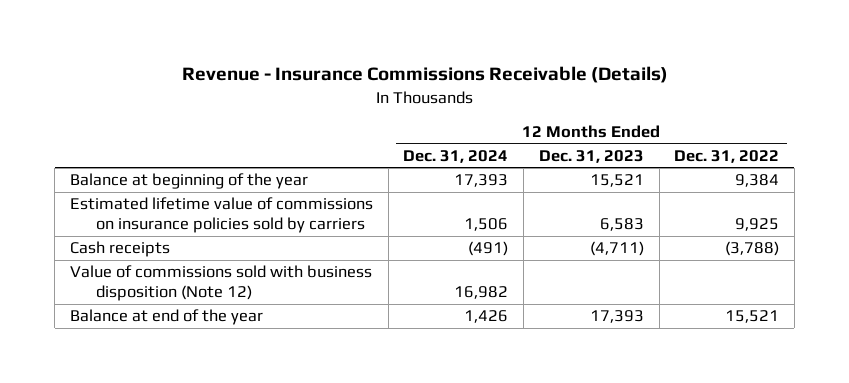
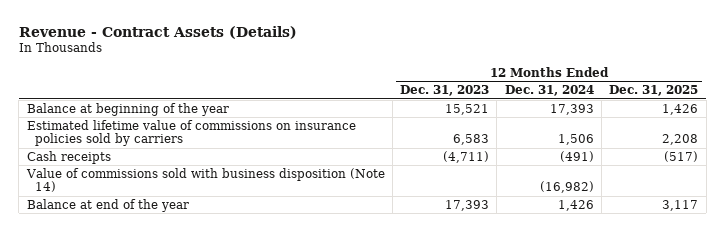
[181,66,668,84] Revenue - Insurance Commissions Receivable (Details) -> [18,25,297,39] Revenue - Contract Assets (Details)
[674,149,780,163] Dec. 31, 2022 -> none
none -> [609,85,699,97] Dec. 31, 2025
[70,265,373,302] Value of commissions sold with business disposition (Note 12) -> [25,167,385,193] Value of commissions sold with business disposition (Note 14)
[454,286,509,300] 16,982 -> [539,181,594,194] (16,982)

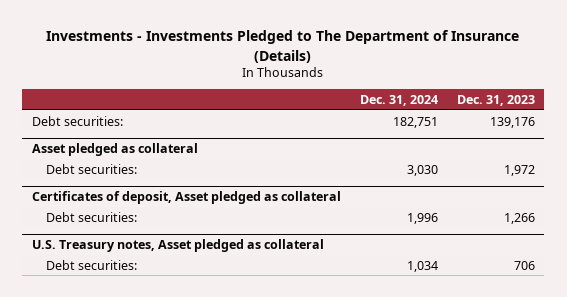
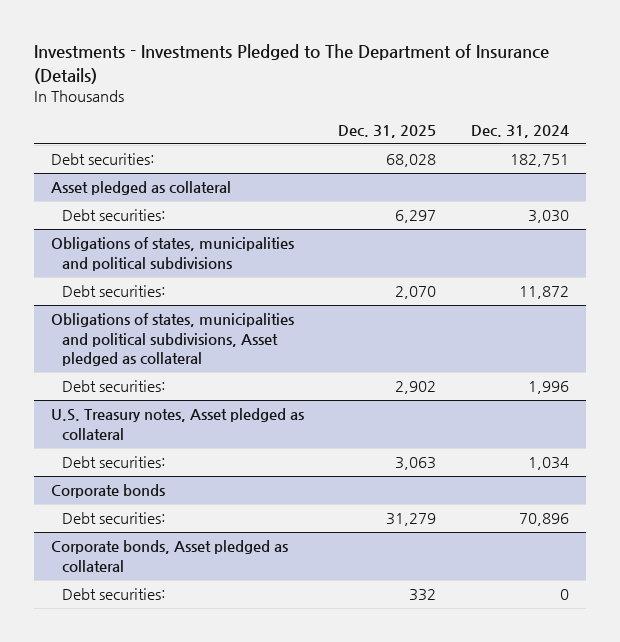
[456,94,535,106] Dec. 31, 2023 -> none
none -> [338,124,437,138] Dec. 31, 2025
[31,191,341,205] Certificates of deposit, Asset pledged as collateral -> none
none -> [51,237,295,271] Obligations of states, municipalities and political subdivisions
none -> [62,285,167,298] Debt securities:
none -> [51,313,295,367] Obligations of states, municipalities and political subdivisions, Asset pledged as collateral
none -> [51,484,166,499] Corporate bonds
none -> [62,512,167,525] Debt securities:
none -> [51,540,289,572] Corporate bonds, Asset pledged as collateral
none -> [62,588,167,601] Debt securities:

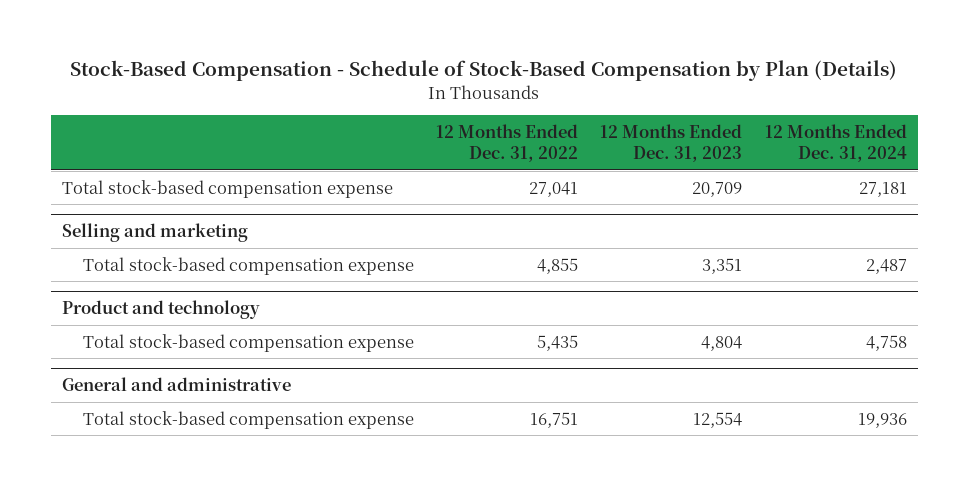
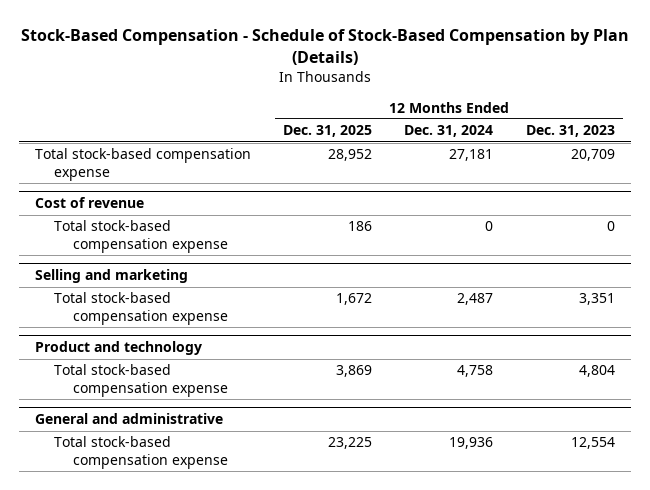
[436,123,579,162] 12 Months Ended Dec. 31, 2022 -> none
none -> [283,125,373,138] Dec. 31, 2025
none -> [35,197,145,209] Cost of revenue
none -> [54,220,228,254] Total stock-based compensation expense

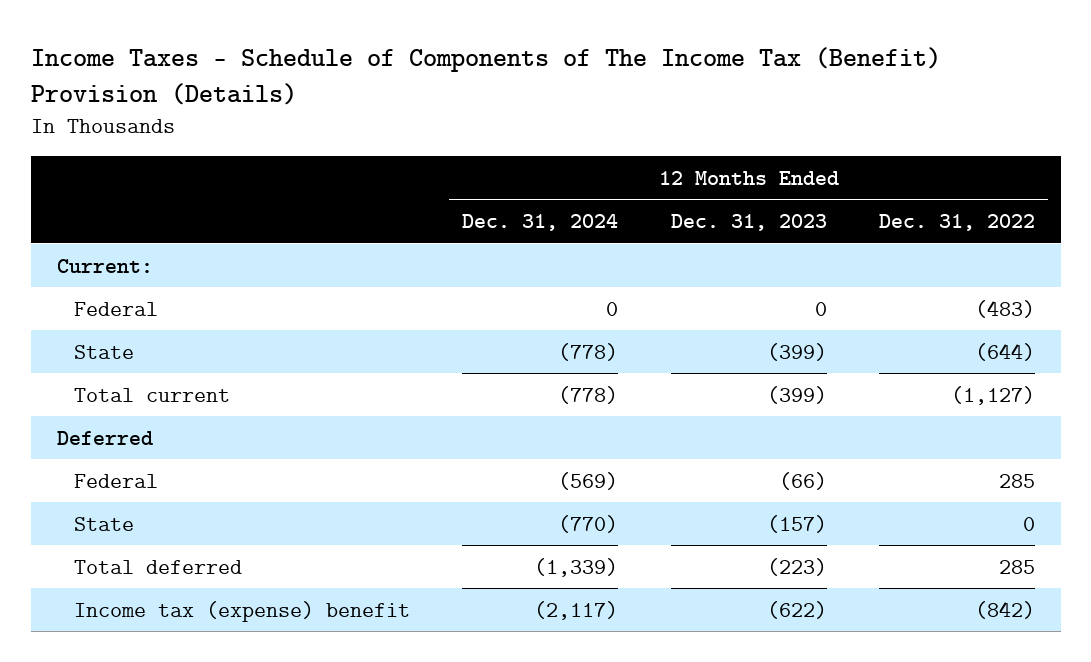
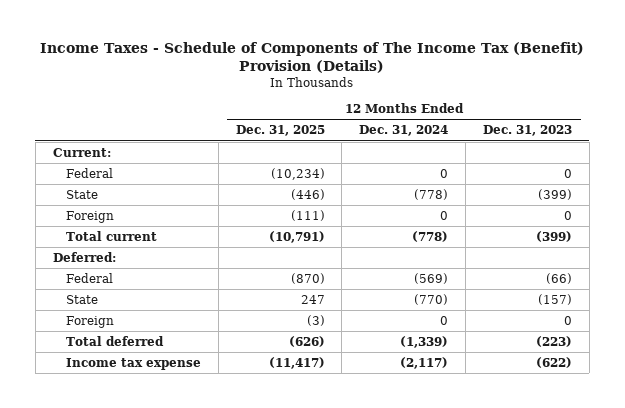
[878,214,1035,232] Dec. 31, 2022 -> none
none -> [235,125,325,137] Dec. 31, 2025
none -> [65,210,114,223] Foreign
[56,430,153,445] Deferred -> [52,251,116,262] Deferred:
none -> [65,315,114,328] Foreign
[74,600,411,622] Income tax (expense) benefit -> [65,357,201,370] Income tax expense

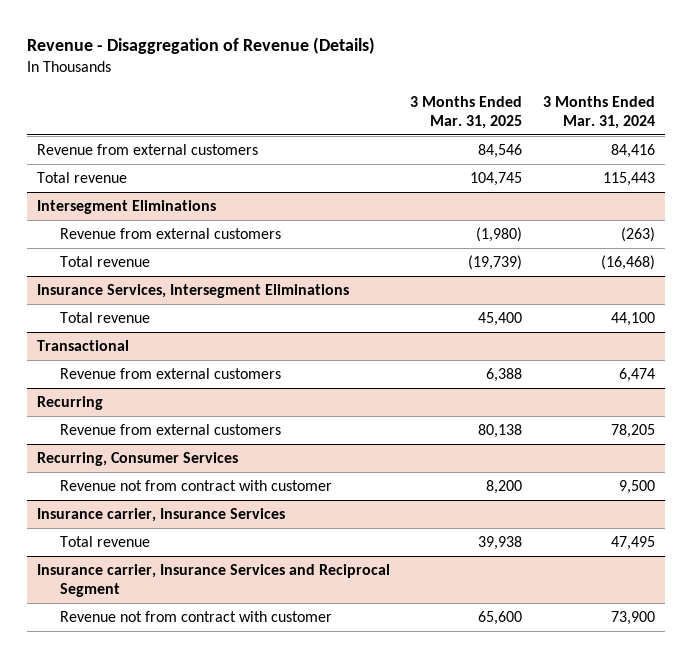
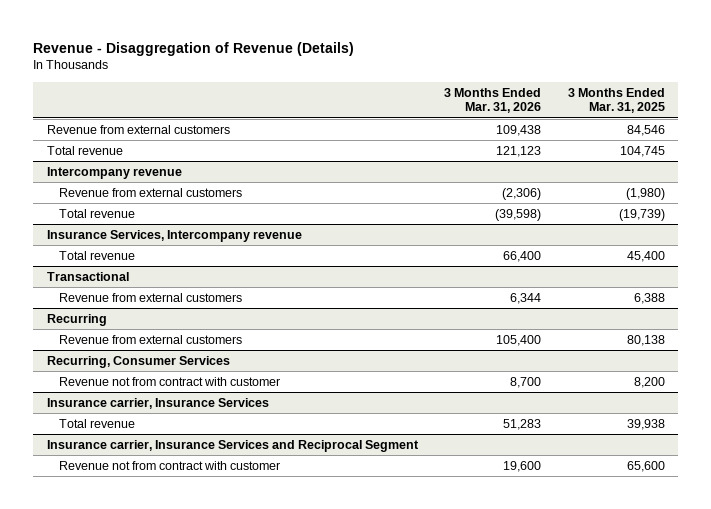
[542,96,655,130] 3 Months Ended Mar. 31, 2024 -> none
none -> [444,87,542,114] 3 Months Ended Mar. 31, 2026
[36,200,216,215] Intersegment Eliminations -> [46,167,182,180] Intercompany revenue
[36,284,349,299] Insurance Services, Intersegment Eliminations -> none
none -> [46,230,302,243] Insurance Services, Intercompany revenue

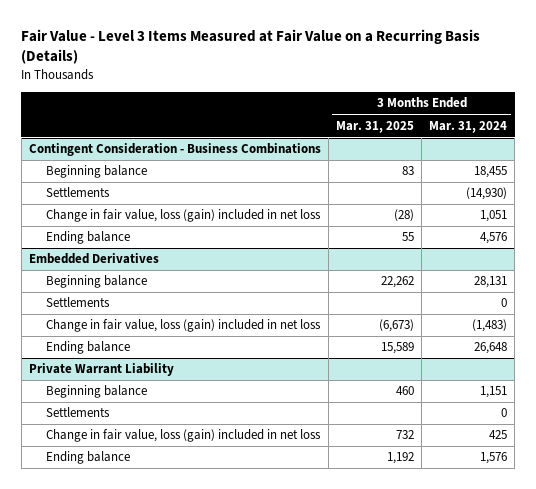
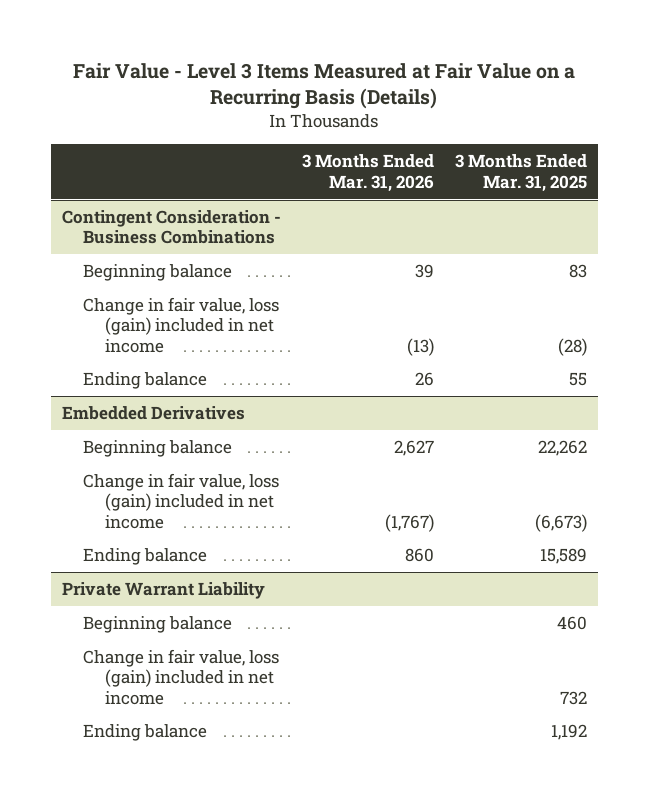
[429,120,508,133] Mar. 31, 2024 -> none
none -> [301,154,434,192] 3 Months Ended Mar. 31, 2026
[45,187,110,198] Settlements -> none
[45,209,321,223] Change in fair value, loss (gain) included in net loss -> [83,297,280,353] Change in fair value, loss (gain) included in net income
[45,297,110,308] Settlements -> none
[45,319,321,333] Change in fair value, loss (gain) included in net loss -> [83,473,280,529] Change in fair value, loss (gain) included in net income
[45,407,110,418] Settlements -> none
[45,429,321,443] Change in fair value, loss (gain) included in net loss -> [83,649,280,705] Change in fair value, loss (gain) included in net income

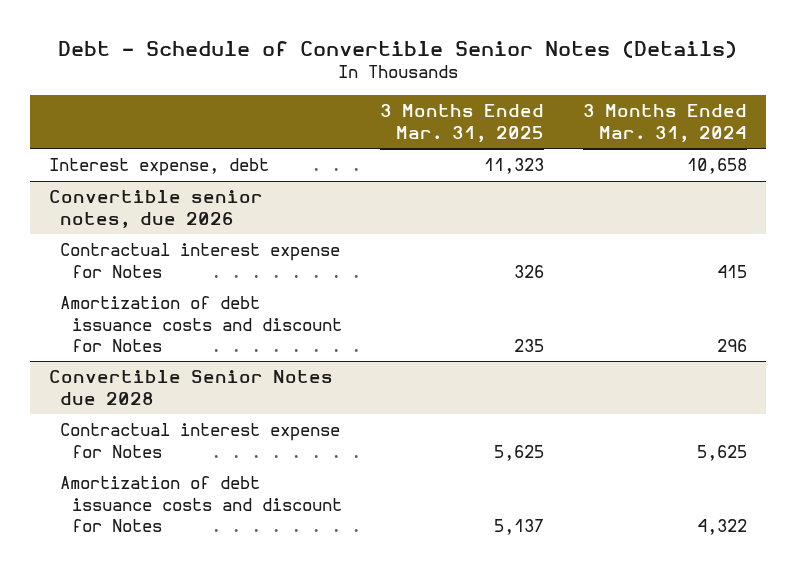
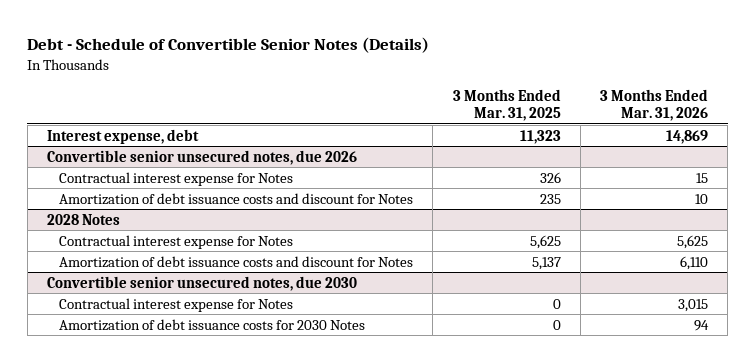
[582,104,747,142] 3 Months Ended Mar. 31, 2024 -> none
none -> [600,88,709,122] 3 Months Ended Mar. 31, 2026
[48,190,263,228] Convertible senior notes, due 2026 -> [46,149,357,165] Convertible senior unsecured notes, due 2026
[48,370,333,405] Convertible Senior Notes due 2028 -> [46,213,120,225] 2028 Notes
none -> [46,275,357,291] Convertible senior unsecured notes, due 2030
none -> [59,297,294,312] Contractual interest expense for Notes
none -> [59,318,366,331] Amortization of debt issuance costs for 2030 Notes

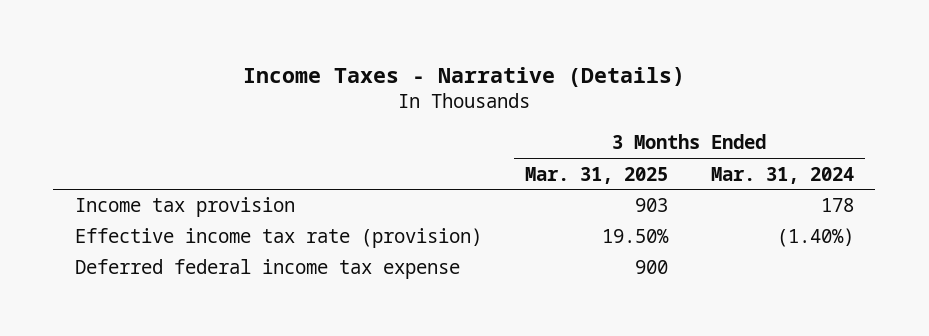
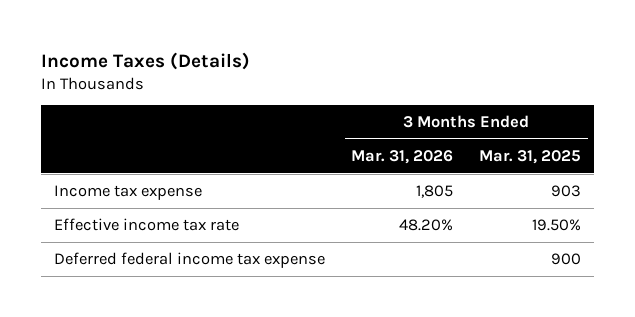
[243,66,686,87] Income Taxes - Narrative (Details) -> [40,51,250,70] Income Taxes (Details)
[710,166,854,184] Mar. 31, 2024 -> none
none -> [351,149,454,164] Mar. 31, 2026
[74,197,295,218] Income tax provision -> [53,185,202,201] Income tax expense
[74,228,482,249] Effective income tax rate (provision) -> [53,218,239,232] Effective income tax rate

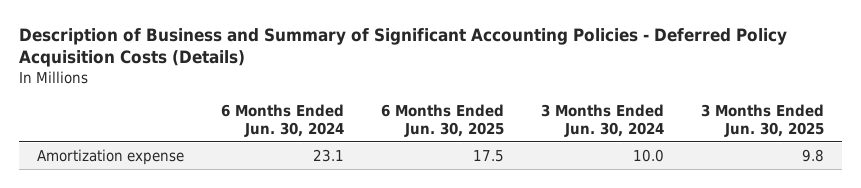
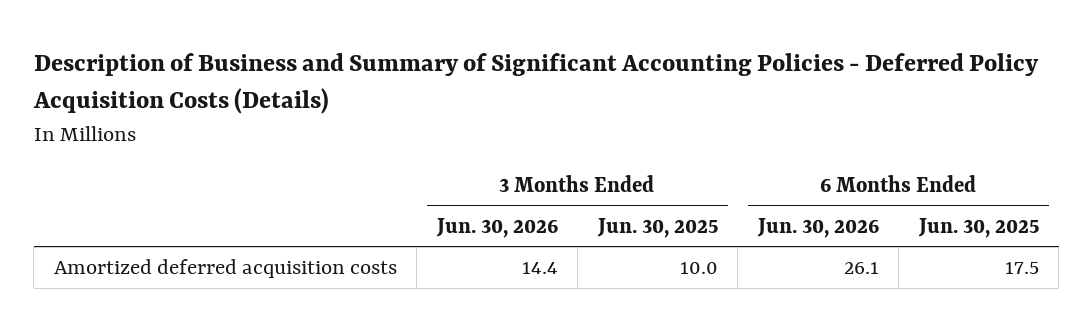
[220,103,344,137] 6 Months Ended Jun. 30, 2024 -> none
[540,103,664,137] 3 Months Ended Jun. 30, 2024 -> none
none -> [435,217,558,238] 3 Months Ended Jun. 30, 2026
none -> [756,217,879,238] 6 Months Ended Jun. 30, 2026
[37,149,185,166] Amortization expense -> none
none -> [53,259,397,279] Amortized deferred acquisition costs

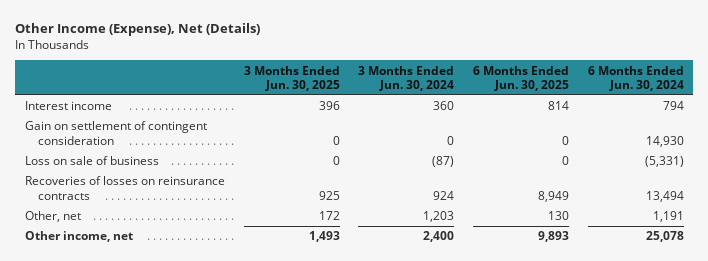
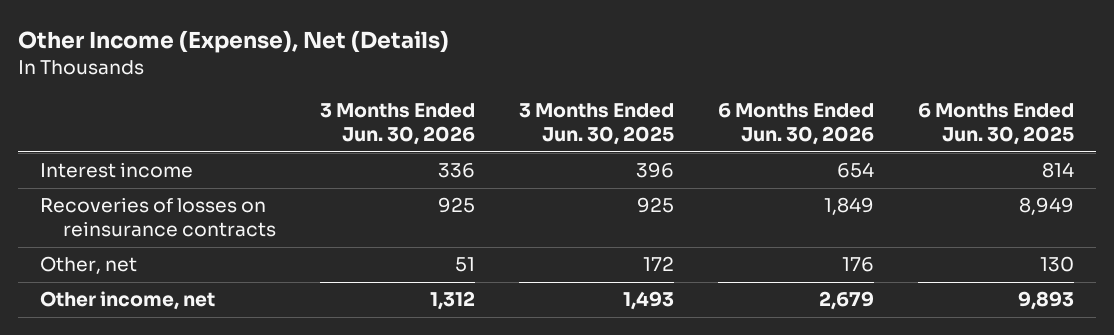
[358,65,455,91] 3 Months Ended Jun. 30, 2024 -> none
[587,65,684,91] 6 Months Ended Jun. 30, 2024 -> none
none -> [320,103,476,146] 3 Months Ended Jun. 30, 2026
none -> [718,103,875,146] 6 Months Ended Jun. 30, 2026
[24,121,207,145] Gain on settlement of contingent consideration -> none
[24,156,159,166] Loss on sale of business -> none

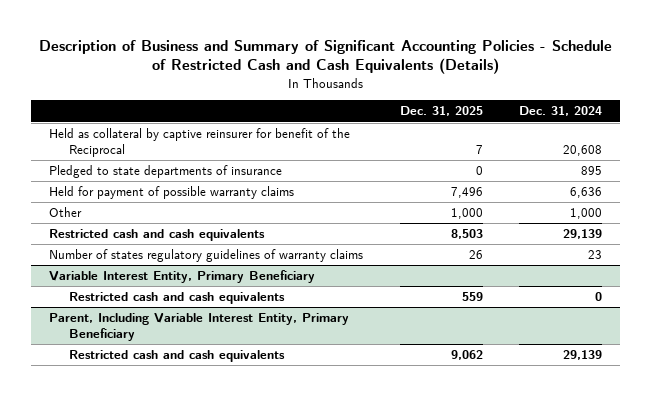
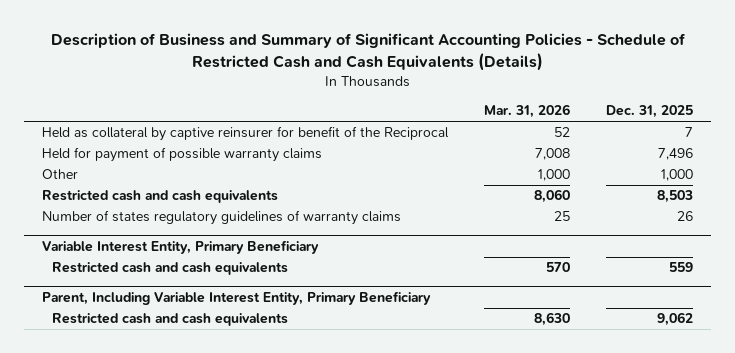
[519,106,603,117] Dec. 31, 2024 -> none
none -> [484,104,571,119] Mar. 31, 2026
[48,165,282,179] Pledged to state departments of insurance -> none

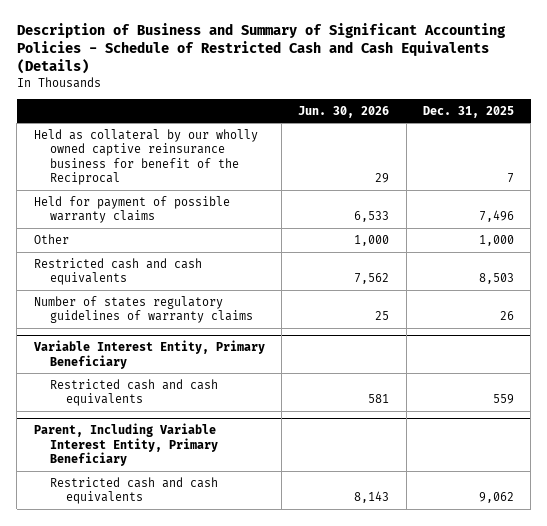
[484,104,571,119] Mar. 31, 2026 -> none
none -> [298,105,390,118] Jun. 30, 2026
[41,126,449,142] Held as collateral by captive reinsurer for benefit of the Reciprocal -> [33,128,258,186] Held as collateral by our wholly owned captive reinsurance business for benefit of the Reciprocal

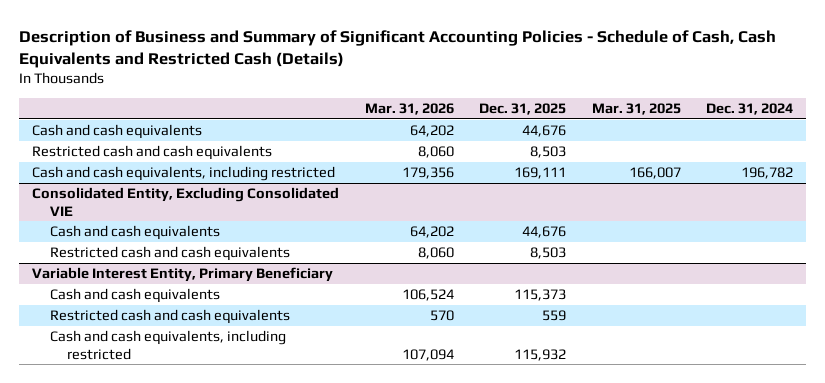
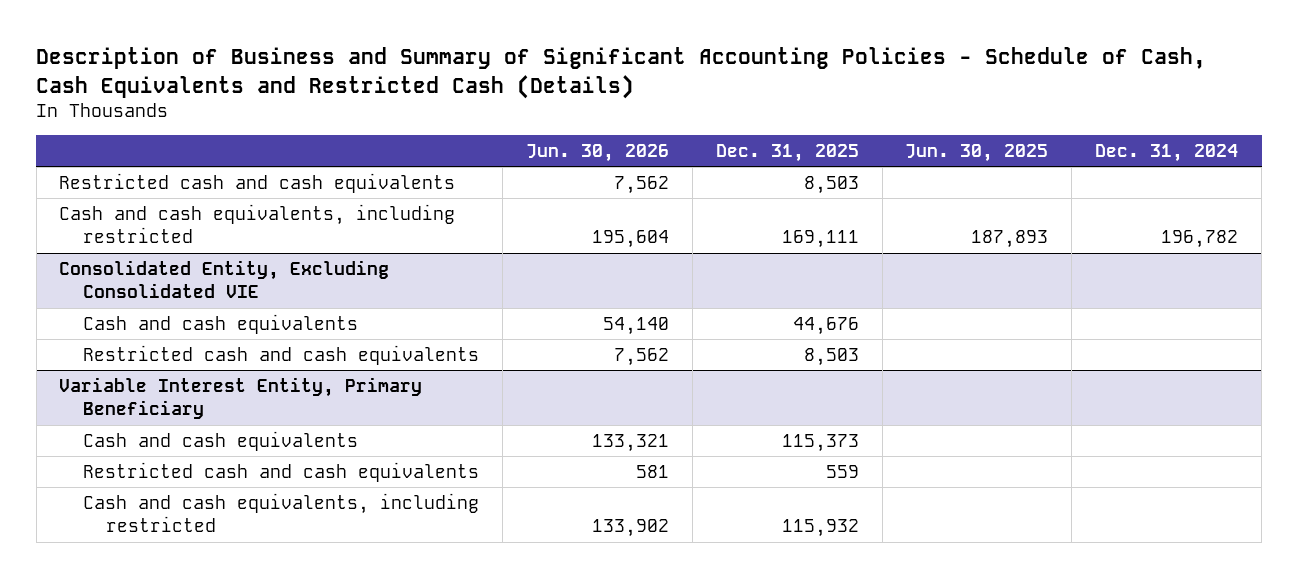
[364,102,454,115] Mar. 31, 2026 -> none
[591,102,681,115] Mar. 31, 2025 -> none
none -> [525,144,669,163] Jun. 30, 2026
none -> [905,144,1049,163] Jun. 30, 2025
[31,124,202,140] Cash and cash equivalents -> none

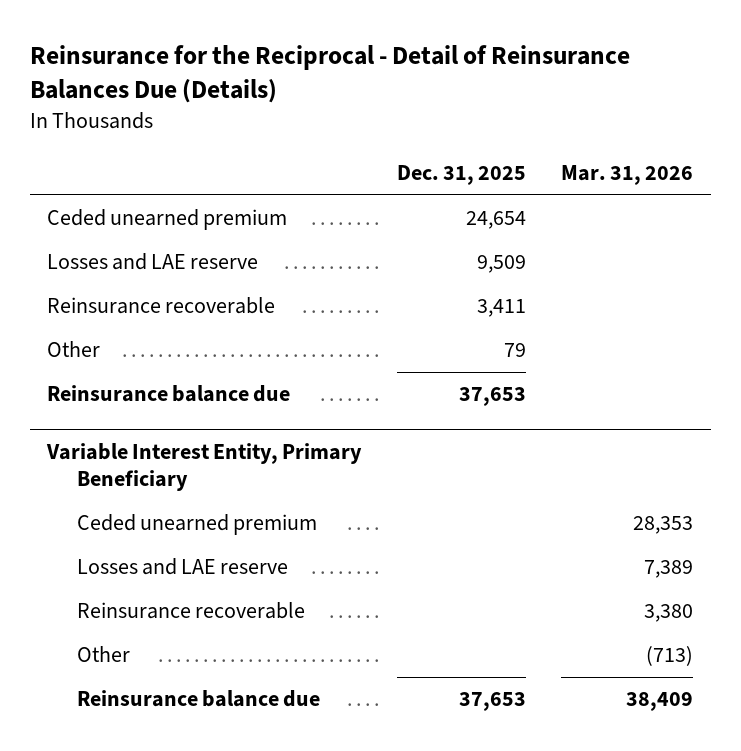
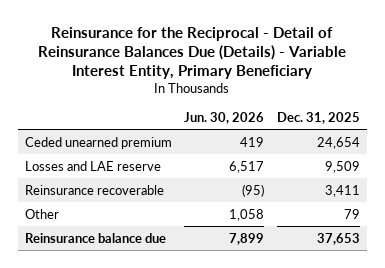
[29,45,630,104] Reinsurance for the Reciprocal - Detail of Reinsurance Balances Due (Details) -> [38,26,347,80] Reinsurance for the Reciprocal - Detail of Reinsurance Balances Due (Details) - Variable Interest Entity, Primary Beneficiary
[561,164,694,185] Mar. 31, 2026 -> none
none -> [184,111,265,124] Jun. 30, 2026
[46,443,363,492] Variable Interest Entity, Primary Beneficiary -> none
[77,514,318,536] Ceded unearned premium -> none
[77,558,289,576] Losses and LAE reserve -> none
[77,602,306,620] Reinsurance recoverable -> none
[77,646,131,663] Other -> none
[77,690,321,708] Reinsurance balance due -> none

